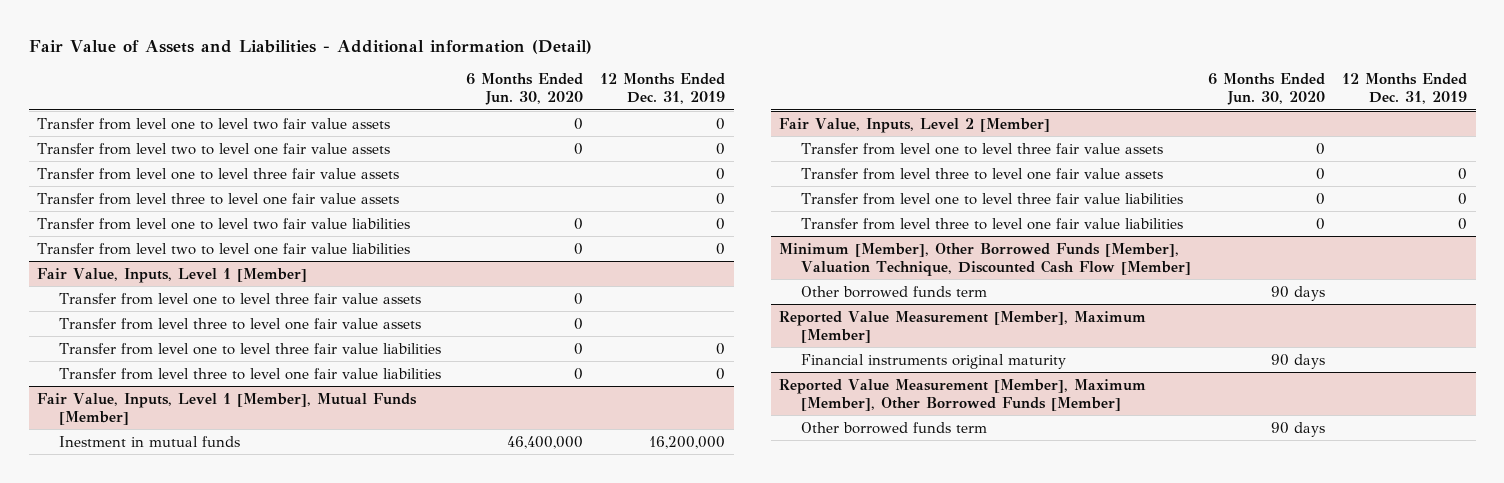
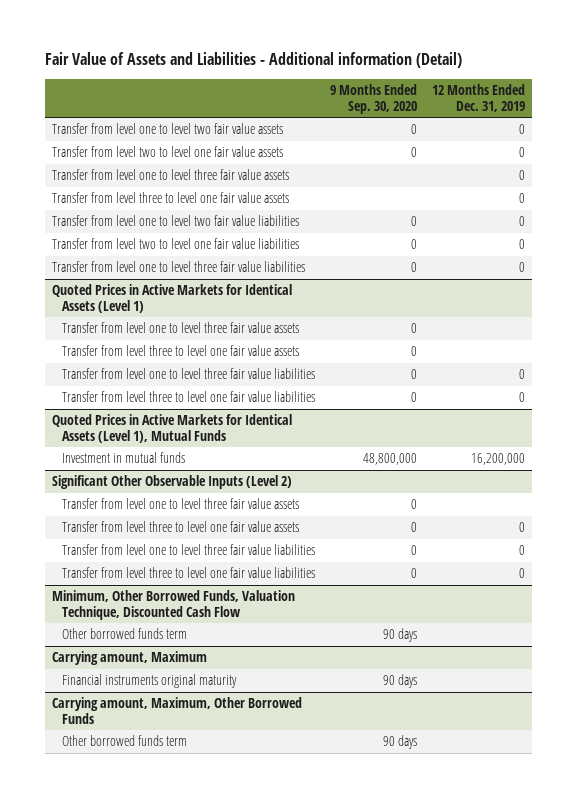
[465,73,583,106] 6 Months Ended Jun. 30, 2020 -> none
none -> [330,83,418,114] 9 Months Ended Sep. 30, 2020
none -> [51,261,305,273] Transfer from level one to level three fair value liabilities
[37,267,308,283] Fair Value, Inputs, Level 1 [Member] -> [51,284,292,313] Quoted Prices in Active Markets for Identical Assets (Level 1)
[37,392,418,425] Fair Value, Inputs, Level 1 [Member], Mutual Funds [Member] -> none
none -> [51,414,292,443] Quoted Prices in Active Markets for Identical Assets (Level 1), Mutual Funds
[58,435,240,447] Inestment in mutual funds -> [62,452,186,464] Investment in mutual funds
[779,117,1051,133] Fair Value, Inputs, Level 2 [Member] -> [51,475,292,490] Significant Other Observable Inputs (Level 2)
[779,242,1192,276] Minimum [Member], Other Borrowed Funds [Member], Valuation Technique, Discounted Cash Flow [Member] -> [51,590,295,620] Minimum, Other Borrowed Funds, Valuation Technique, Discounted Cash Flow
[779,310,1147,343] Reported Value Measurement [Member], Maximum [Member] -> none
none -> [51,651,207,666] Carrying amount, Maximum
[779,378,1147,411] Reported Value Measurement [Member], Maximum [Member], Other Borrowed Funds [Member] -> none
none -> [51,697,302,724] Carrying amount, Maximum, Other Borrowed Funds

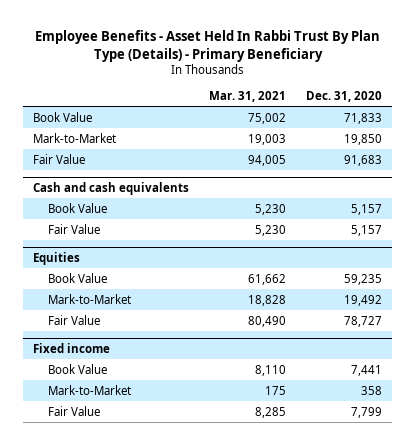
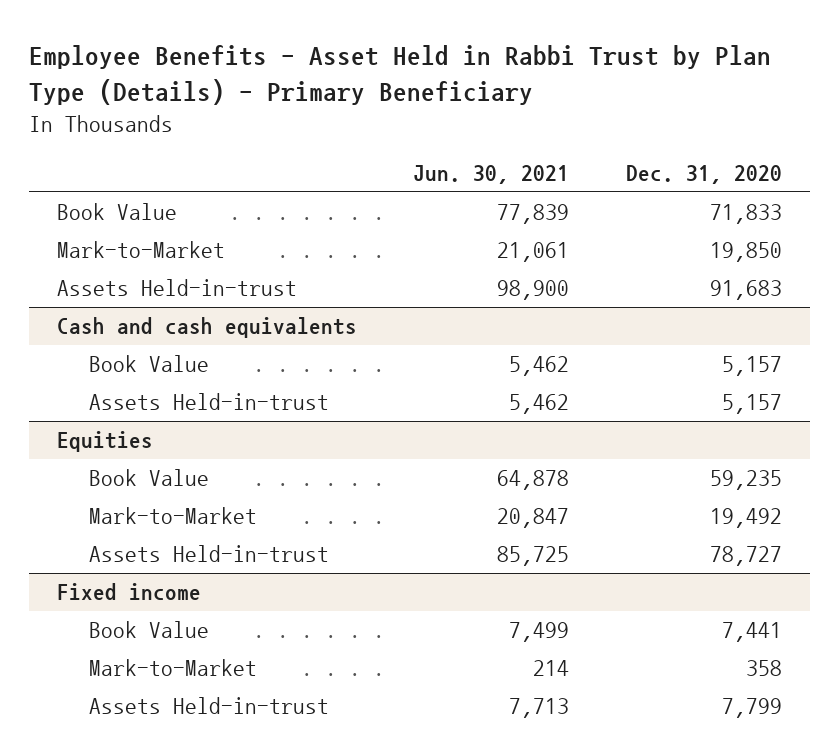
[34,29,380,62] Employee Benefits - Asset Held In Rabbi Trust By Plan Type (Details) - Primary Beneficiary -> [28,45,771,105] Employee Benefits - Asset Held in Rabbi Trust by Plan Type (Details) - Primary Beneficiary
[209,90,287,102] Mar. 31, 2021 -> none
none -> [413,164,570,184] Jun. 30, 2021
[33,153,86,164] Fair Value -> [56,279,297,297] Assets Held-in-trust
[47,223,100,234] Fair Value -> [89,393,330,411] Assets Held-in-trust
[47,314,100,325] Fair Value -> [89,545,330,563] Assets Held-in-trust
[47,405,100,416] Fair Value -> [89,697,330,715] Assets Held-in-trust

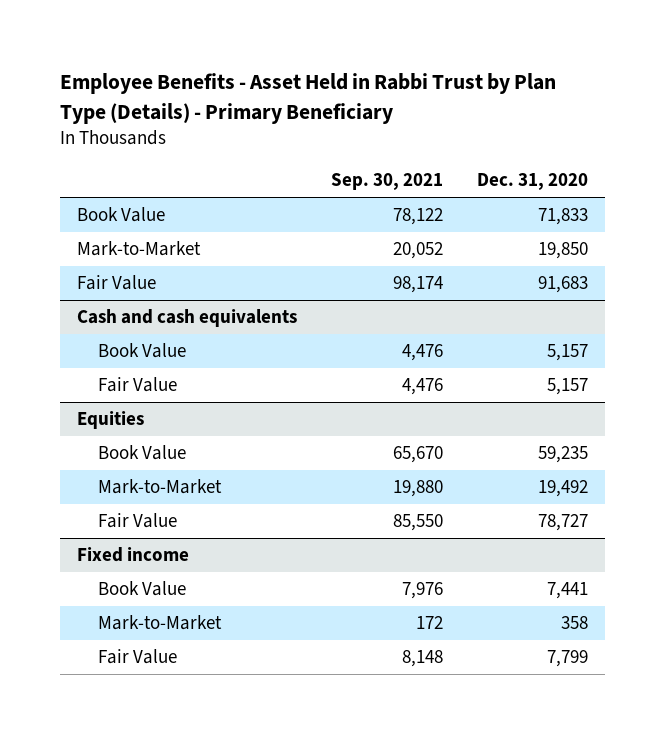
[413,164,570,184] Jun. 30, 2021 -> none
none -> [330,173,443,191] Sep. 30, 2021
[56,279,297,297] Assets Held-in-trust -> [77,275,157,291] Fair Value
[89,393,330,411] Assets Held-in-trust -> [97,377,177,393] Fair Value
[89,545,330,563] Assets Held-in-trust -> [97,513,177,529] Fair Value
[89,697,330,715] Assets Held-in-trust -> [97,649,177,665] Fair Value

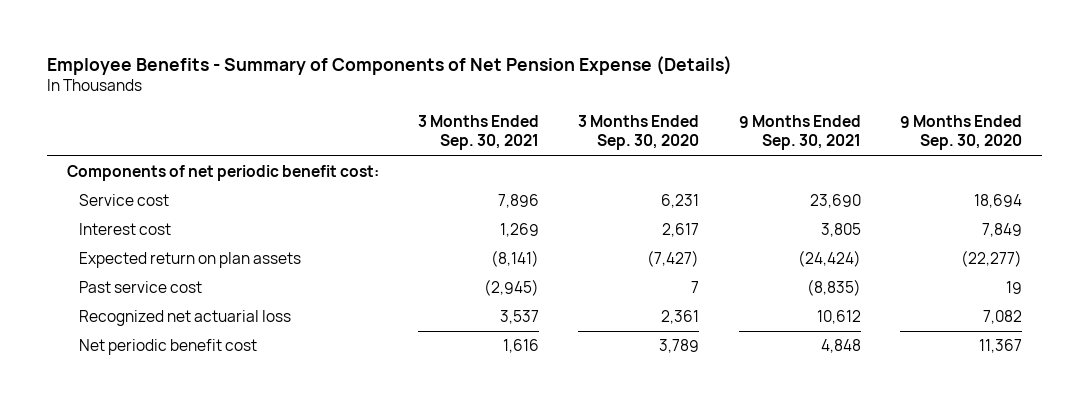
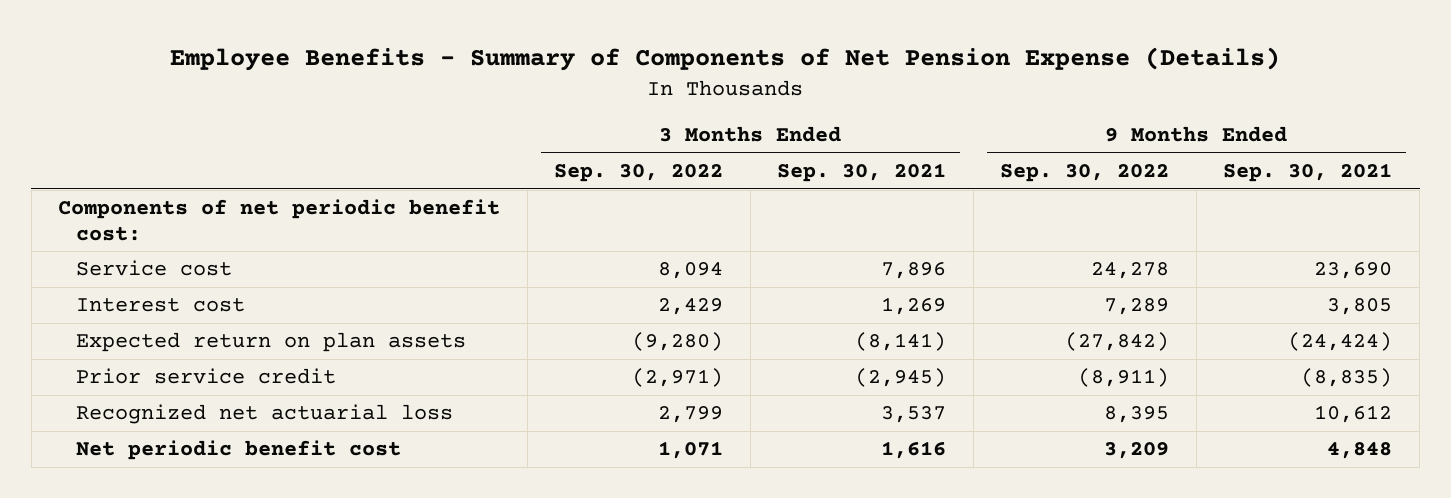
[578,114,700,151] 3 Months Ended Sep. 30, 2020 -> none
[900,114,1023,151] 9 Months Ended Sep. 30, 2020 -> none
none -> [554,164,724,183] Sep. 30, 2022
none -> [1000,164,1170,183] Sep. 30, 2022
[78,281,202,294] Past service cost -> [76,368,337,385] Prior service credit

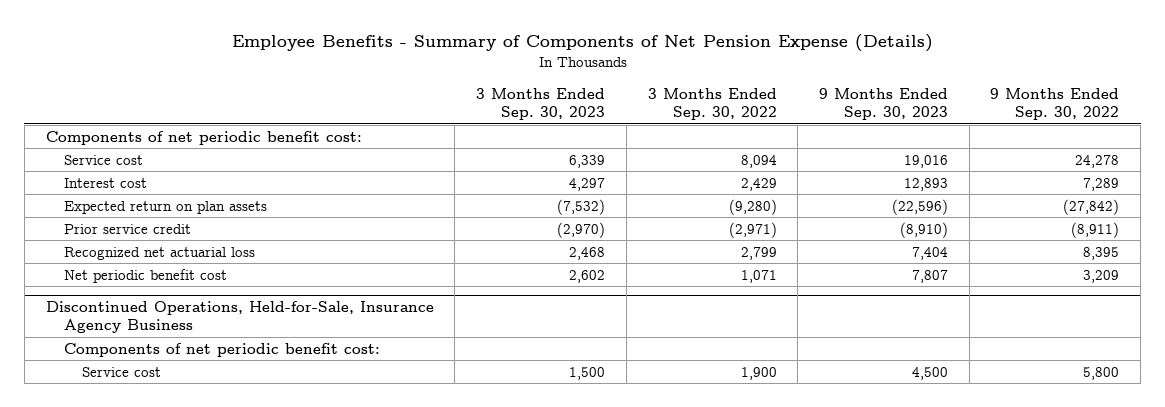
[777,163,947,183] Sep. 30, 2021 -> none
[1223,163,1393,183] Sep. 30, 2021 -> none
none -> [476,87,606,120] 3 Months Ended Sep. 30, 2023
none -> [818,87,948,120] 9 Months Ended Sep. 30, 2023
none -> [45,300,434,334] Discontinued Operations, Held-for-Sale, Insurance Agency Business
none -> [63,342,380,357] Components of net periodic benefit cost:
none -> [82,366,162,377] Service cost

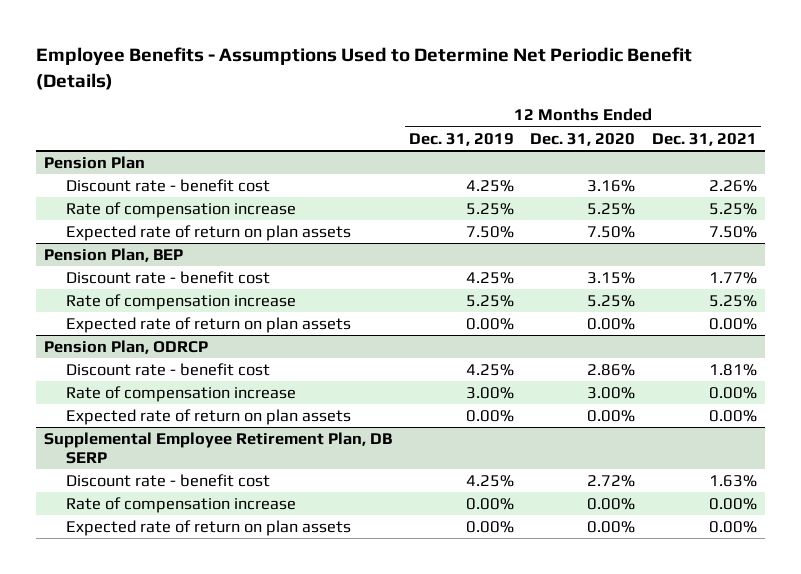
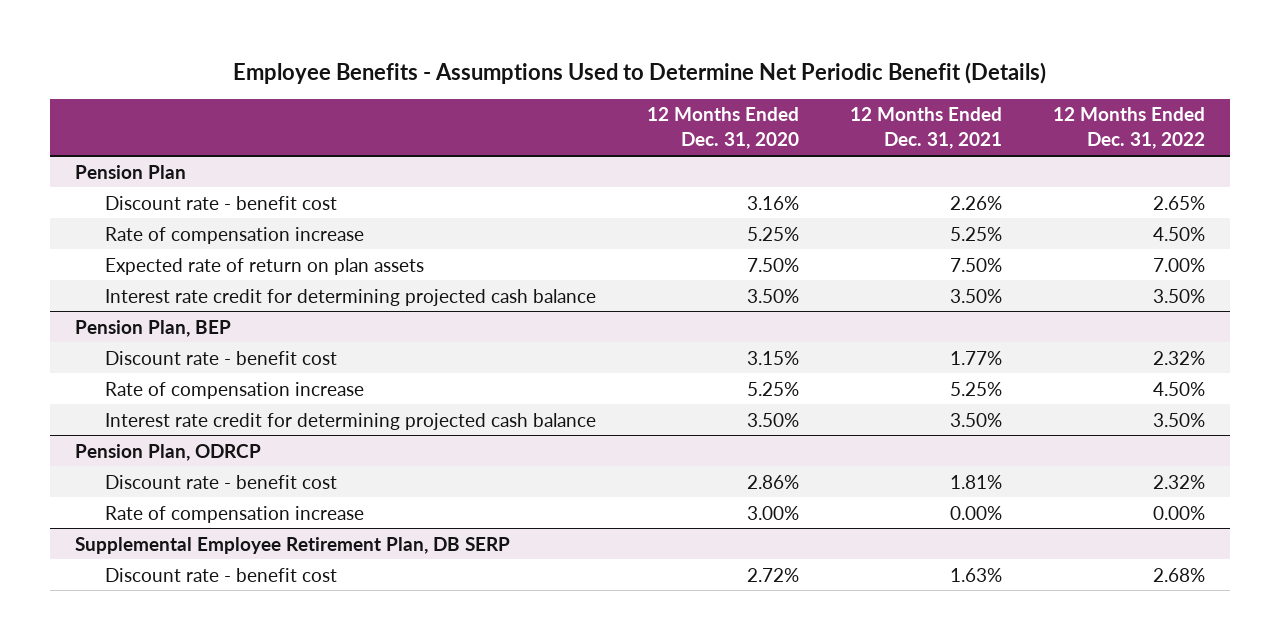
[408,132,514,146] Dec. 31, 2019 -> none
none -> [1052,107,1205,150] 12 Months Ended Dec. 31, 2022
none -> [104,288,596,306] Interest rate credit for determining projected cash balance
[65,317,351,334] Expected rate of return on plan assets -> none
none -> [104,412,596,430] Interest rate credit for determining projected cash balance
[65,409,351,426] Expected rate of return on plan assets -> none
[65,497,296,514] Rate of compensation increase -> none
[65,520,351,537] Expected rate of return on plan assets -> none

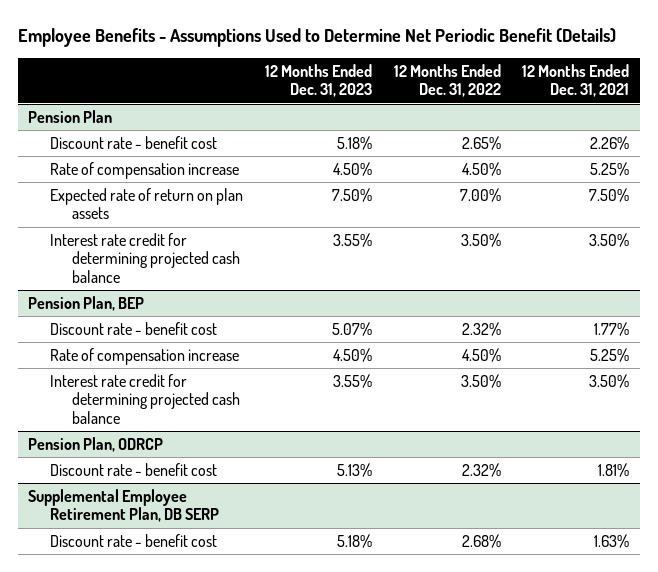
[646,107,799,150] 12 Months Ended Dec. 31, 2020 -> none
none -> [264,63,372,98] 12 Months Ended Dec. 31, 2023
[104,505,364,523] Rate of compensation increase -> none

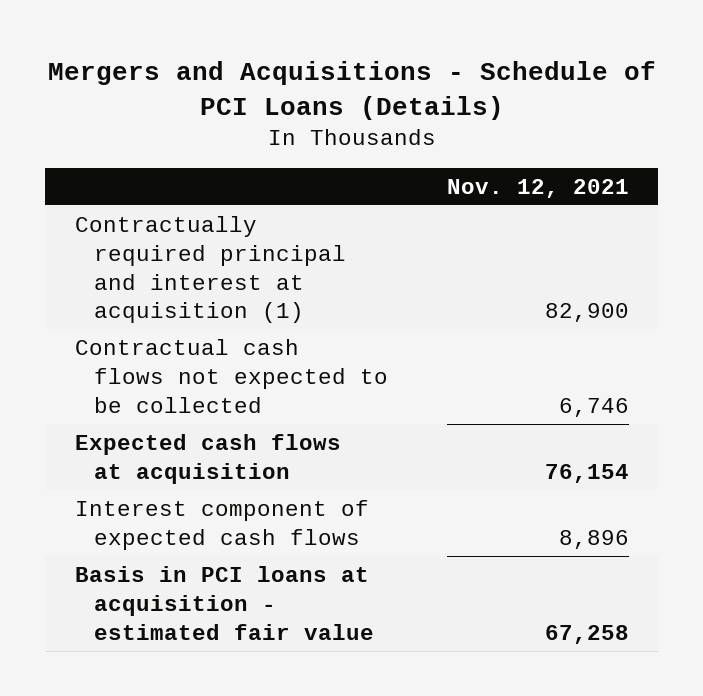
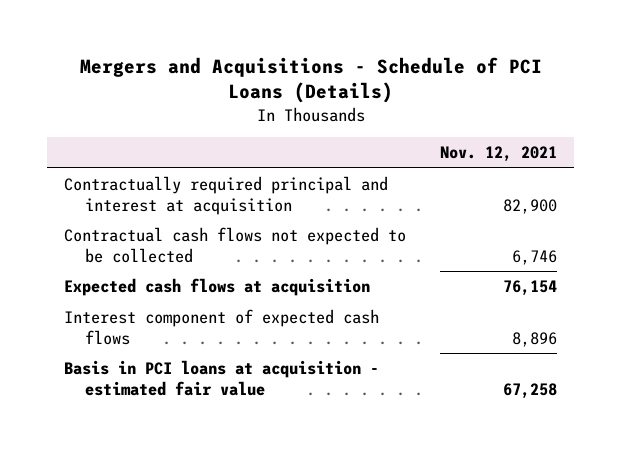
[74,215,346,324] Contractually required principal and interest at acquisition (1) -> [63,176,388,215] Contractually required principal and interest at acquisition

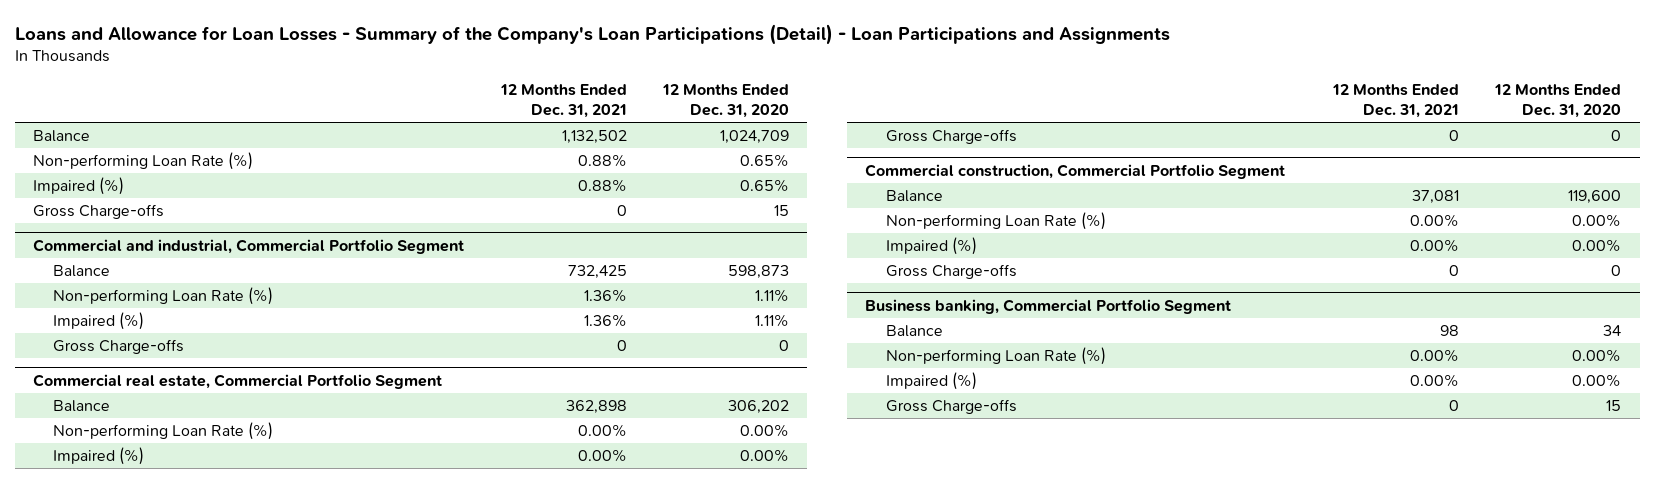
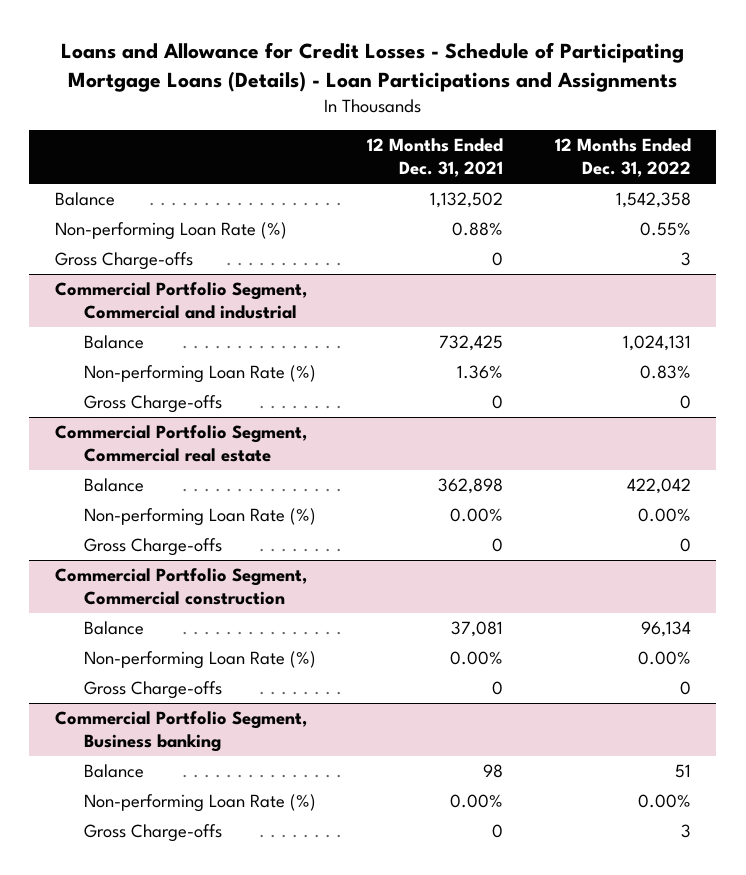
[14,23,1170,45] Loans and Allowance for Loan Losses - Summary of the Company's Loan Participations (Detail) - Loan Participations and Assignments -> [60,41,684,92] Loans and Allowance for Credit Losses - Schedule of Participating Mortgage Loans (Details) - Loan Participations and Assignments
[662,83,790,118] 12 Months Ended Dec. 31, 2020 -> none
none -> [554,138,691,178] 12 Months Ended Dec. 31, 2022
[33,177,125,196] Impaired (%) -> none
[33,239,465,255] Commercial and industrial, Commercial Portfolio Segment -> [54,282,307,320] Commercial Portfolio Segment, Commercial and industrial
[53,312,145,331] Impaired (%) -> none
[33,374,443,390] Commercial real estate, Commercial Portfolio Segment -> [54,425,307,463] Commercial Portfolio Segment, Commercial real estate
[53,447,145,466] Impaired (%) -> none
[865,164,1286,180] Commercial construction, Commercial Portfolio Segment -> [54,568,307,606] Commercial Portfolio Segment, Commercial construction
[885,237,977,256] Impaired (%) -> none
[865,299,1232,315] Business banking, Commercial Portfolio Segment -> [54,711,307,753] Commercial Portfolio Segment, Business banking
[885,372,977,391] Impaired (%) -> none

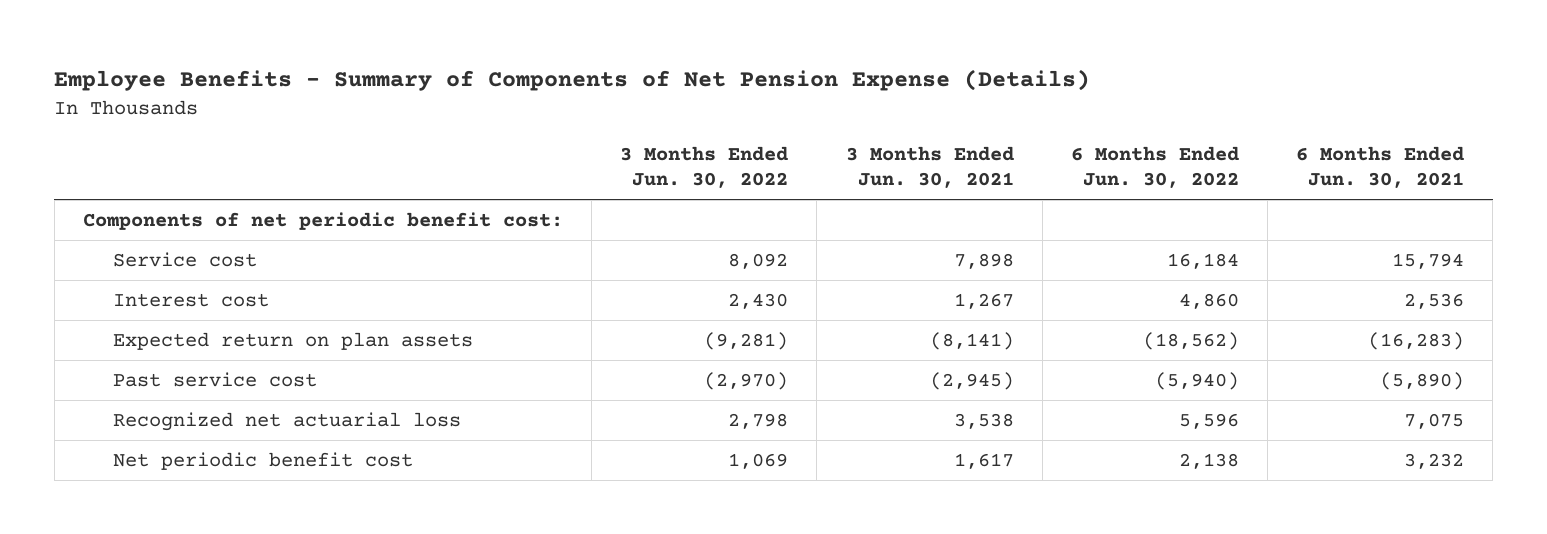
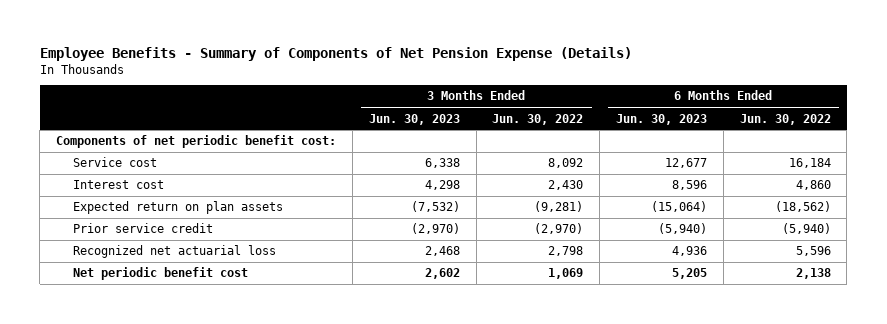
[845,145,1014,189] 3 Months Ended Jun. 30, 2021 -> none
[1296,145,1465,189] 6 Months Ended Jun. 30, 2021 -> none
none -> [368,113,460,125] Jun. 30, 2023
none -> [615,113,707,125] Jun. 30, 2023
[113,371,318,387] Past service cost -> [72,223,213,234] Prior service credit

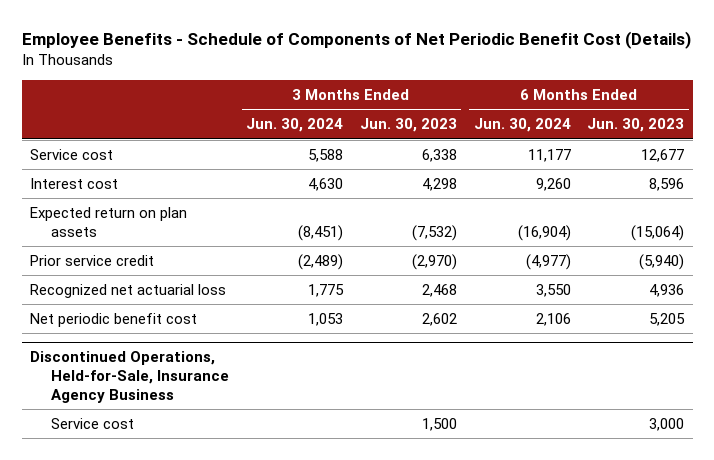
[39,46,632,61] Employee Benefits - Summary of Components of Net Pension Expense (Details) -> [21,30,691,49] Employee Benefits - Schedule of Components of Net Periodic Benefit Cost (Details)
[492,113,584,125] Jun. 30, 2022 -> none
[739,113,831,125] Jun. 30, 2022 -> none
none -> [246,118,344,133] Jun. 30, 2024
none -> [473,118,571,133] Jun. 30, 2024
[56,135,337,149] Components of net periodic benefit cost: -> none
none -> [29,351,230,403] Discontinued Operations, Held-for-Sale, Insurance Agency Business
none -> [51,417,135,429] Service cost

